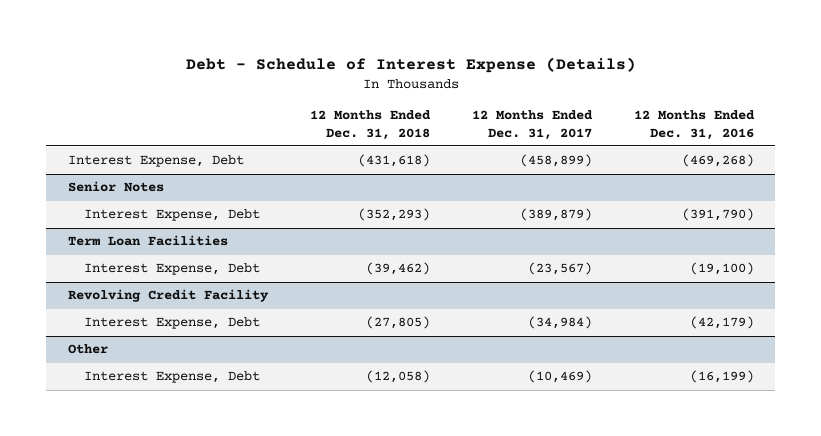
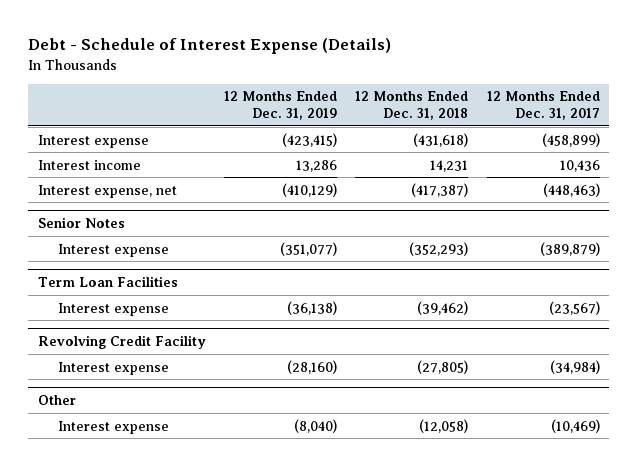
[633,110,755,140] 12 Months Ended Dec. 31, 2016 -> none
none -> [223,91,337,120] 12 Months Ended Dec. 31, 2019
[67,155,244,168] Interest Expense, Debt -> [37,134,149,148] Interest expense
none -> [37,159,141,170] Interest income
none -> [37,184,177,198] Interest expense, net
[84,209,261,222] Interest Expense, Debt -> [57,243,169,257] Interest expense
[84,263,261,276] Interest Expense, Debt -> [57,302,169,316] Interest expense
[84,317,261,330] Interest Expense, Debt -> [57,361,169,375] Interest expense
[84,371,261,384] Interest Expense, Debt -> [57,420,169,434] Interest expense

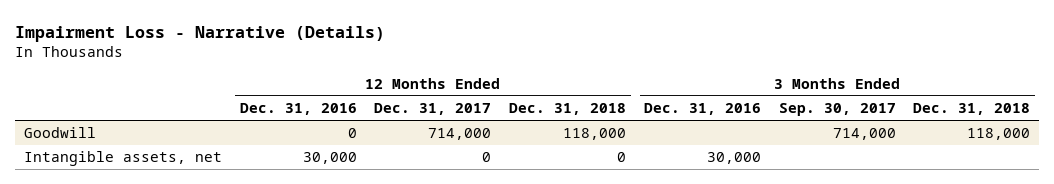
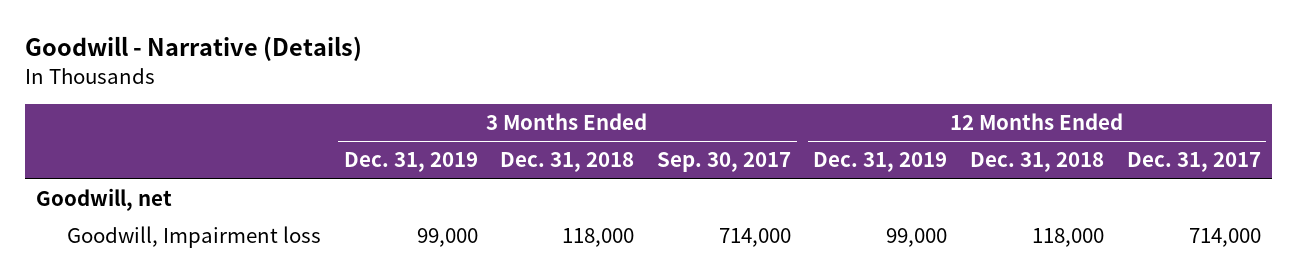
[15,25,386,42] Impairment Loss - Narrative (Details) -> [24,36,362,62] Goodwill - Narrative (Details)
[239,103,357,116] Dec. 31, 2016 -> none
[643,103,761,116] Dec. 31, 2016 -> none
none -> [343,152,478,173] Dec. 31, 2019
none -> [813,152,948,173] Dec. 31, 2019
[24,151,223,167] Intangible assets, net -> none
none -> [35,188,172,212] Goodwill, net
[24,127,97,139] Goodwill -> [67,226,322,249] Goodwill, Impairment loss

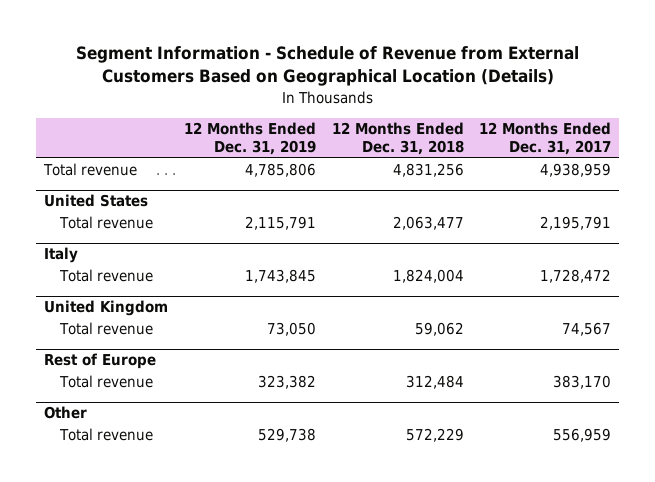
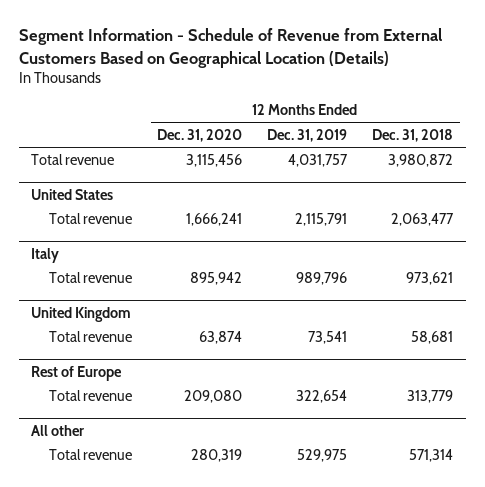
[479,122,612,156] 12 Months Ended Dec. 31, 2017 -> none
none -> [157,128,243,142] Dec. 31, 2020
[244,163,316,178] 4,785,806 -> [288,154,349,168] 4,031,757
[392,163,464,178] 4,831,256 -> [388,154,454,168] 3,980,872
[244,269,316,284] 1,743,845 -> [296,272,348,286] 989,796
[392,269,464,284] 1,824,004 -> [406,272,454,286] 973,621
[266,322,316,337] 73,050 -> [308,331,348,345] 73,541
[414,322,464,337] 59,062 -> [411,331,454,345] 58,681
[257,375,316,390] 323,382 -> [296,390,348,404] 322,654
[405,375,464,390] 312,484 -> [407,390,454,404] 313,779
[43,406,87,420] Other -> [31,424,85,436] All other
[257,428,316,443] 529,738 -> [297,449,348,463] 529,975
[405,428,464,443] 572,229 -> [409,449,454,463] 571,314

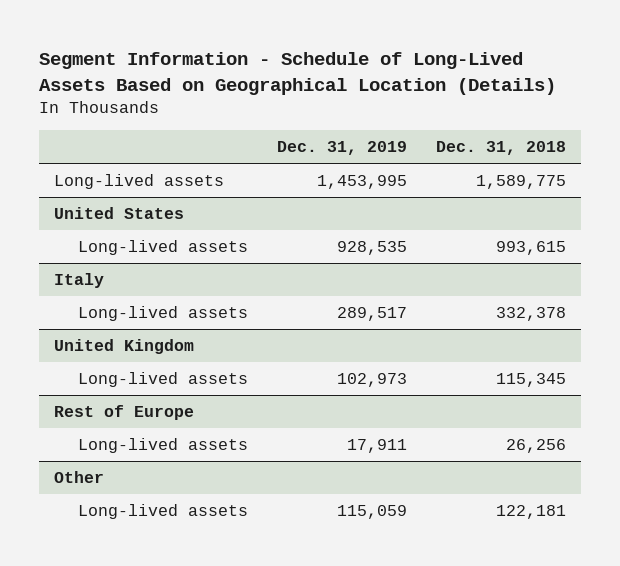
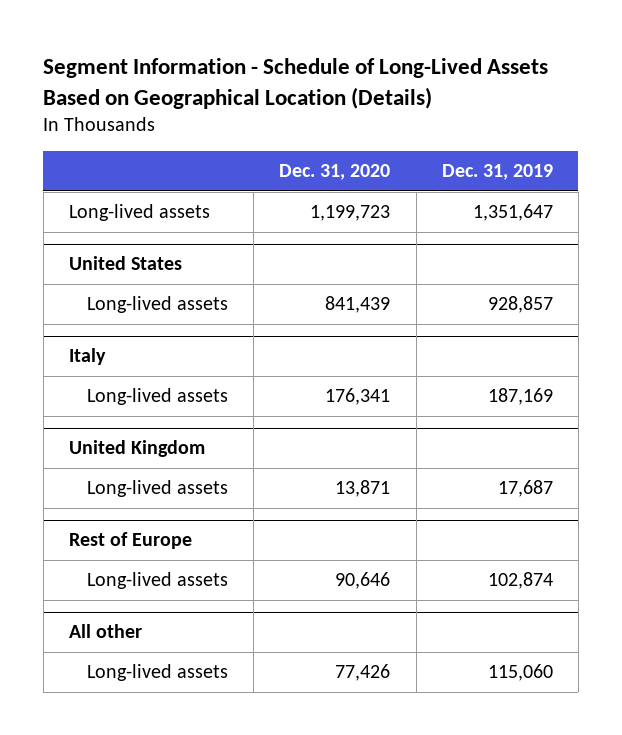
[436,141,567,156] Dec. 31, 2018 -> none
none -> [279,164,391,181] Dec. 31, 2020
[316,175,407,190] 1,453,995 -> [472,204,553,222] 1,351,647
[336,241,407,256] 928,535 -> [487,296,553,314] 928,857
[336,307,407,322] 289,517 -> [487,388,553,406] 187,169
[336,373,407,388] 102,973 -> [497,480,553,498] 17,687
[346,439,407,454] 17,911 -> [487,572,553,590] 102,874
[53,471,104,484] Other -> [69,624,143,639] All other
[336,505,407,520] 115,059 -> [487,664,553,682] 115,060

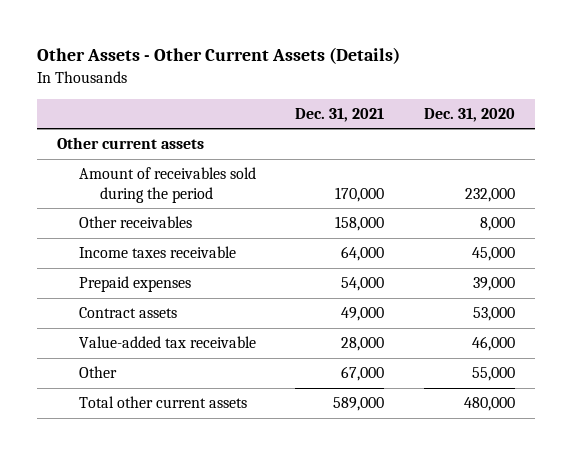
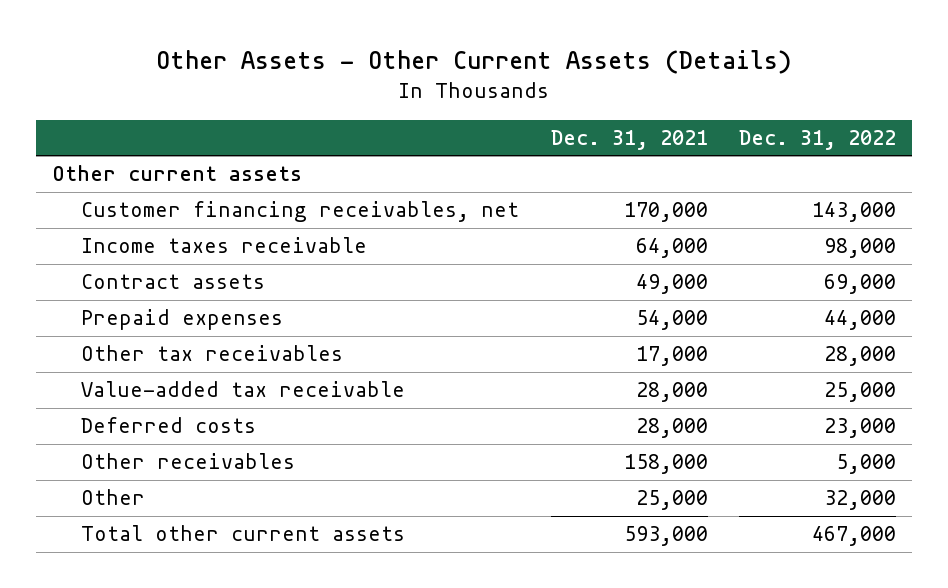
[423,107,515,122] Dec. 31, 2020 -> none
none -> [739,129,897,150] Dec. 31, 2022
[78,167,256,203] Amount of receivables sold during the period -> [80,201,519,223] Customer financing receivables, net
[78,276,191,293] Prepaid expenses -> [80,309,283,331] Prepaid expenses
none -> [80,345,343,362] Other tax receivables
none -> [80,417,256,434] Deferred costs
[78,216,192,229] Other receivables -> [80,453,295,470] Other receivables
[341,366,385,382] 67,000 -> [635,490,708,511] 25,000
[333,397,385,412] 589,000 -> [623,526,708,547] 593,000

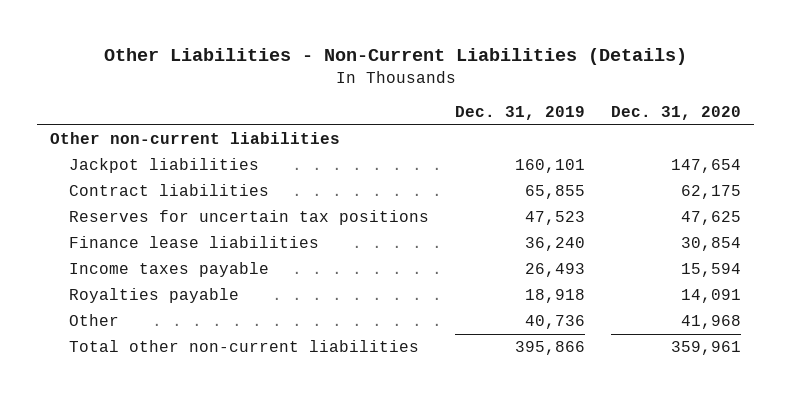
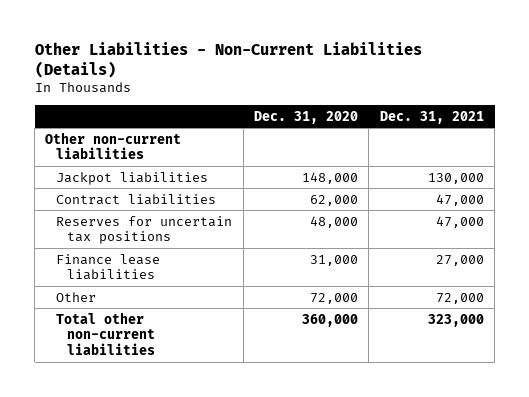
[455,105,586,120] Dec. 31, 2019 -> none
none -> [379,110,484,124] Dec. 31, 2021
[69,262,270,278] Income taxes payable -> none
[69,288,240,304] Royalties payable -> none
[671,159,742,174] 147,654 -> [302,171,359,184] 148,000
[681,185,742,200] 62,175 -> [310,194,359,206] 62,000
[681,211,742,226] 47,625 -> [310,215,359,228] 48,000
[681,237,742,252] 30,854 -> [310,254,359,266] 31,000
[681,315,742,330] 41,968 -> [310,292,359,304] 72,000
[671,341,742,356] 359,961 -> [302,313,359,327] 360,000

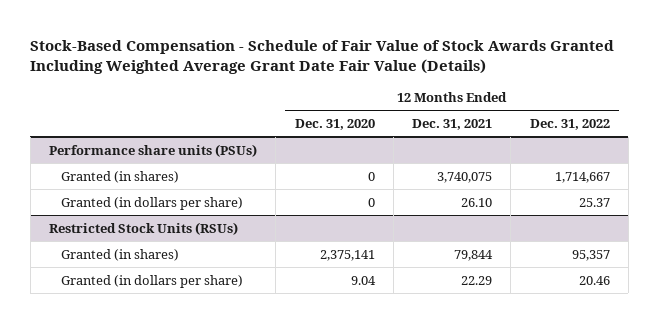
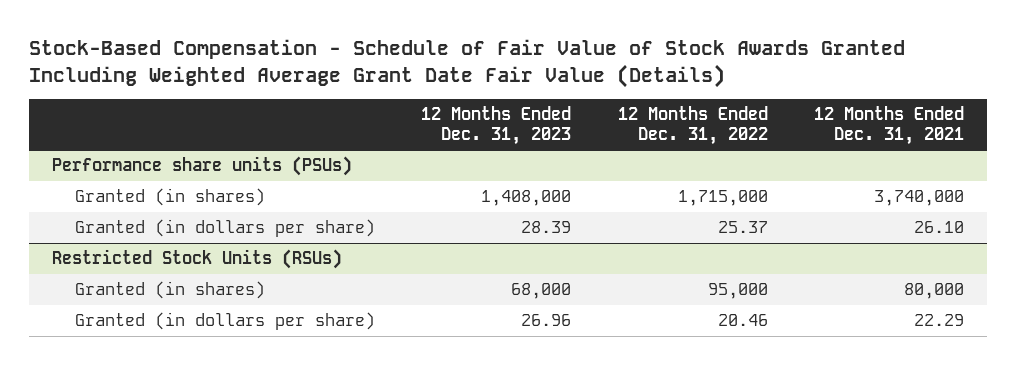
[294,118,375,130] Dec. 31, 2020 -> none
none -> [421,106,572,146] 12 Months Ended Dec. 31, 2023
[437,171,493,183] 3,740,075 -> [873,190,964,207] 3,740,000
[554,171,610,183] 1,714,667 -> [677,190,768,207] 1,715,000
[454,249,494,261] 79,844 -> [903,283,964,300] 80,000
[571,249,610,261] 95,357 -> [707,283,768,300] 95,000

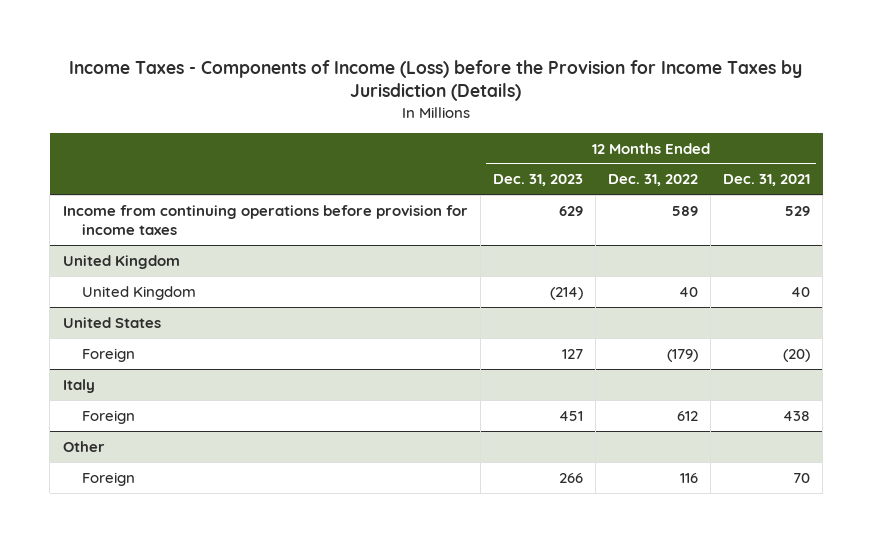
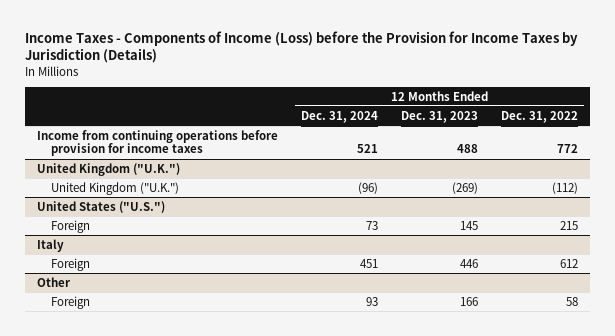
[723,174,811,187] Dec. 31, 2021 -> none
none -> [301,110,379,123] Dec. 31, 2024
[558,205,583,216] 629 -> [457,144,479,154] 488
[671,205,698,216] 589 -> [557,144,579,154] 772
[62,254,180,269] United Kingdom -> [36,162,180,176] United Kingdom ("U.K.")
[81,285,196,300] United Kingdom -> [50,181,179,195] United Kingdom ("U.K.")
[549,286,583,300] (214) -> [452,181,479,194] (269)
[678,286,698,297] 40 -> [552,181,579,194] (112)
[62,316,161,328] United States -> [36,200,165,213] United States ("U.S.")
[561,348,583,359] 127 -> [460,220,479,230] 145
[666,348,698,362] (179) -> [560,220,579,230] 215
[558,410,583,421] 451 -> [460,258,479,268] 446
[558,472,583,483] 266 -> [460,296,479,306] 166
[679,472,698,483] 116 -> [566,296,579,306] 58

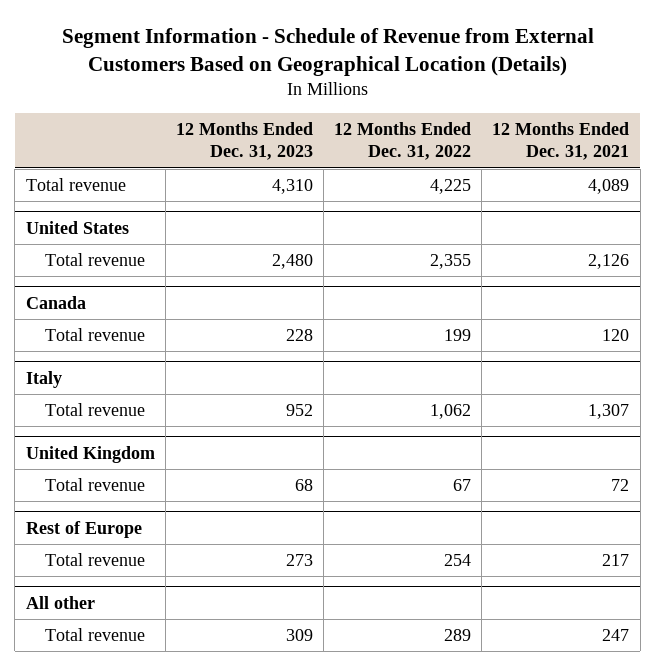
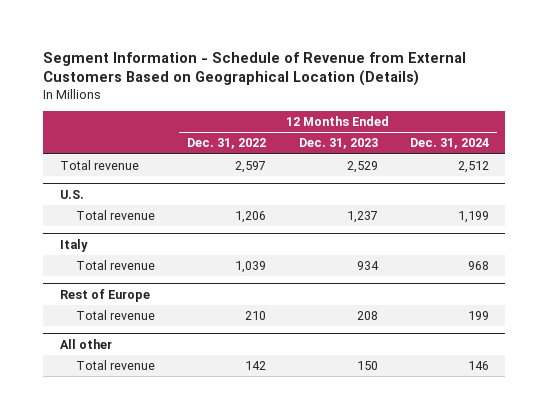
[492,122,630,161] 12 Months Ended Dec. 31, 2021 -> none
none -> [409,138,489,150] Dec. 31, 2024
[25,295,86,309] Canada -> none
[44,327,145,341] Total revenue -> none
[271,178,313,194] 4,310 -> [346,161,378,174] 2,529
[430,178,472,194] 4,225 -> [235,161,267,174] 2,597
[25,220,129,234] United States -> [59,189,84,199] U.S.
[271,253,313,269] 2,480 -> [346,211,378,224] 1,237
[430,253,472,269] 2,355 -> [235,211,267,224] 1,206
[25,445,155,463] United Kingdom -> none
[44,477,145,491] Total revenue -> none
[285,403,313,416] 952 -> [356,261,379,271] 934
[430,403,472,419] 1,062 -> [235,261,267,274] 1,039
[285,553,313,566] 273 -> [356,311,378,321] 208
[444,553,472,566] 254 -> [245,311,267,321] 210
[285,628,313,641] 309 -> [356,361,378,371] 150
[444,628,472,641] 289 -> [245,361,267,371] 142

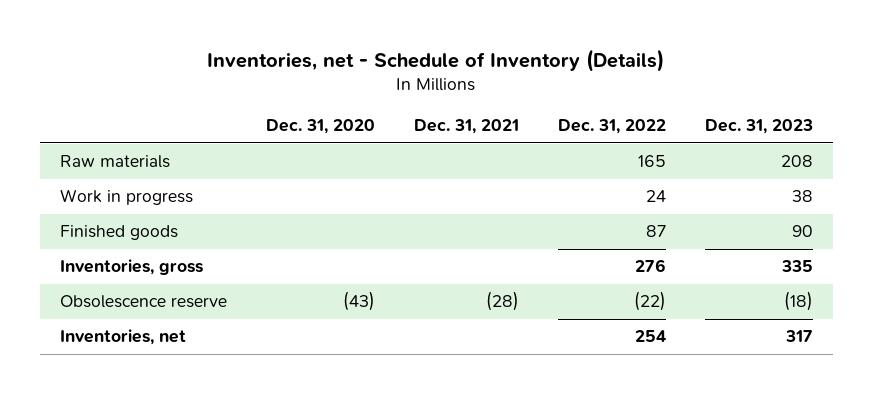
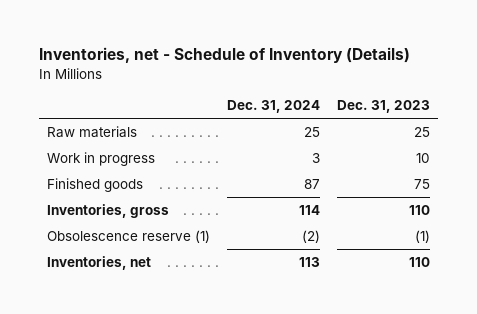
[265,119,375,135] Dec. 31, 2020 -> none
[413,119,519,135] Dec. 31, 2021 -> none
[557,119,666,135] Dec. 31, 2022 -> none
none -> [226,100,320,114] Dec. 31, 2024
[780,155,813,168] 208 -> [413,127,430,138] 25
[791,190,813,203] 38 -> [415,153,430,164] 10
[791,225,813,238] 90 -> [413,179,430,190] 75
[780,260,813,273] 335 -> [408,205,430,216] 110
[59,295,227,309] Obsolescence reserve -> [47,230,211,244] Obsolescence reserve (1)
[783,291,813,312] (18) -> [414,230,430,244] (1)
[784,330,813,343] 317 -> [408,257,430,268] 110

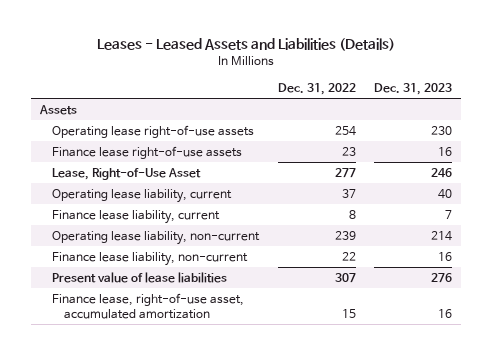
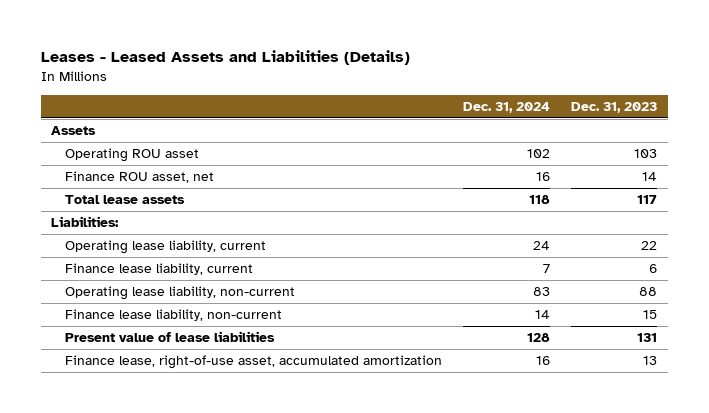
[277,82,356,95] Dec. 31, 2022 -> none
none -> [463,102,551,114] Dec. 31, 2024
[52,124,255,138] Operating lease right-of-use assets -> [65,148,200,163] Operating ROU asset
[431,125,453,135] 230 -> [634,149,658,159] 103
[52,145,243,159] Finance lease right-of-use assets -> [65,171,215,184] Finance ROU asset, net
[438,146,453,156] 16 -> [642,172,658,182] 14
[52,167,202,180] Lease, Right-of-Use Asset -> [65,195,186,205] Total lease assets
[431,167,453,178] 246 -> [637,195,658,205] 117
none -> [51,216,120,228] Liabilities:
[438,188,453,199] 40 -> [641,241,658,251] 22
[445,209,453,219] 7 -> [649,264,658,274] 6
[431,230,453,241] 214 -> [639,287,658,297] 88
[438,251,453,261] 16 -> [643,310,658,320] 15
[431,272,453,283] 276 -> [637,333,658,343] 131
[438,309,453,319] 16 -> [643,356,658,366] 13

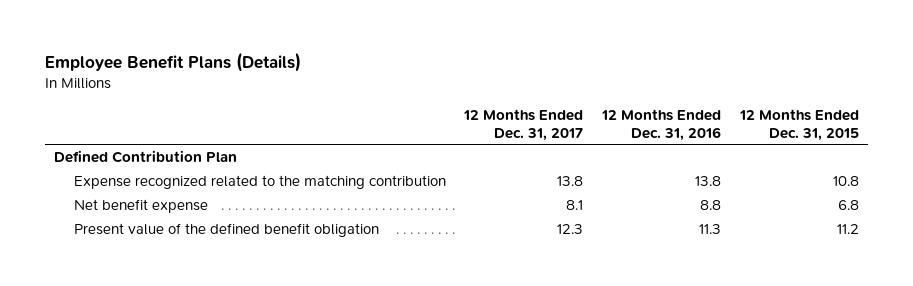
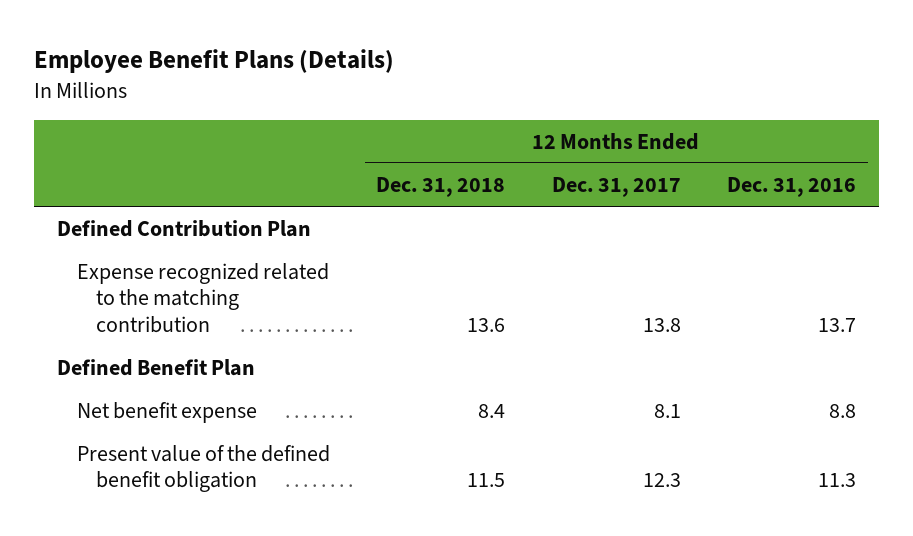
[738,108,859,141] 12 Months Ended Dec. 31, 2015 -> none
none -> [376,176,506,197] Dec. 31, 2018
[695,175,722,186] 13.8 -> [818,317,857,332] 13.7
none -> [57,358,256,376] Defined Benefit Plan

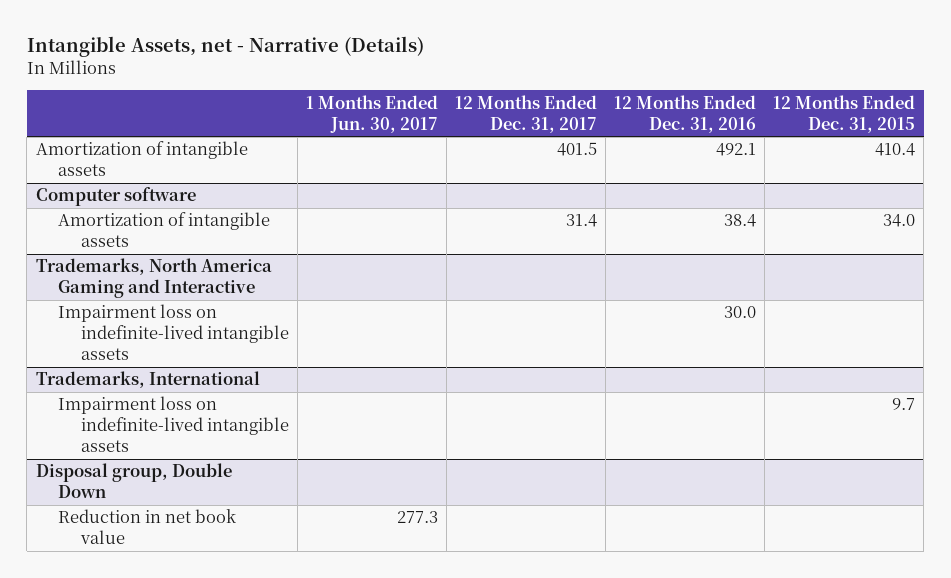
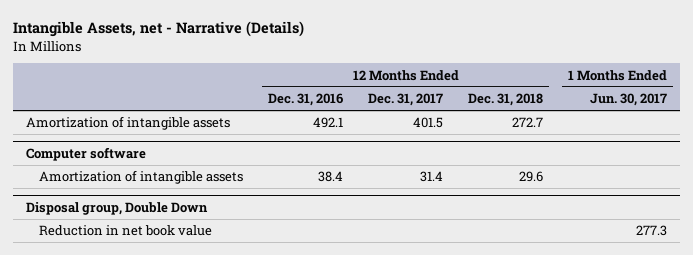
[773,94,916,133] 12 Months Ended Dec. 31, 2015 -> none
none -> [468,92,544,106] Dec. 31, 2018
[35,258,272,299] Trademarks, North America Gaming and Interactive -> none
[58,304,289,361] Impairment loss on indefinite-lived intangible assets -> none
[35,371,260,389] Trademarks, International -> none
[58,396,289,453] Impairment loss on indefinite-lived intangible assets -> none

